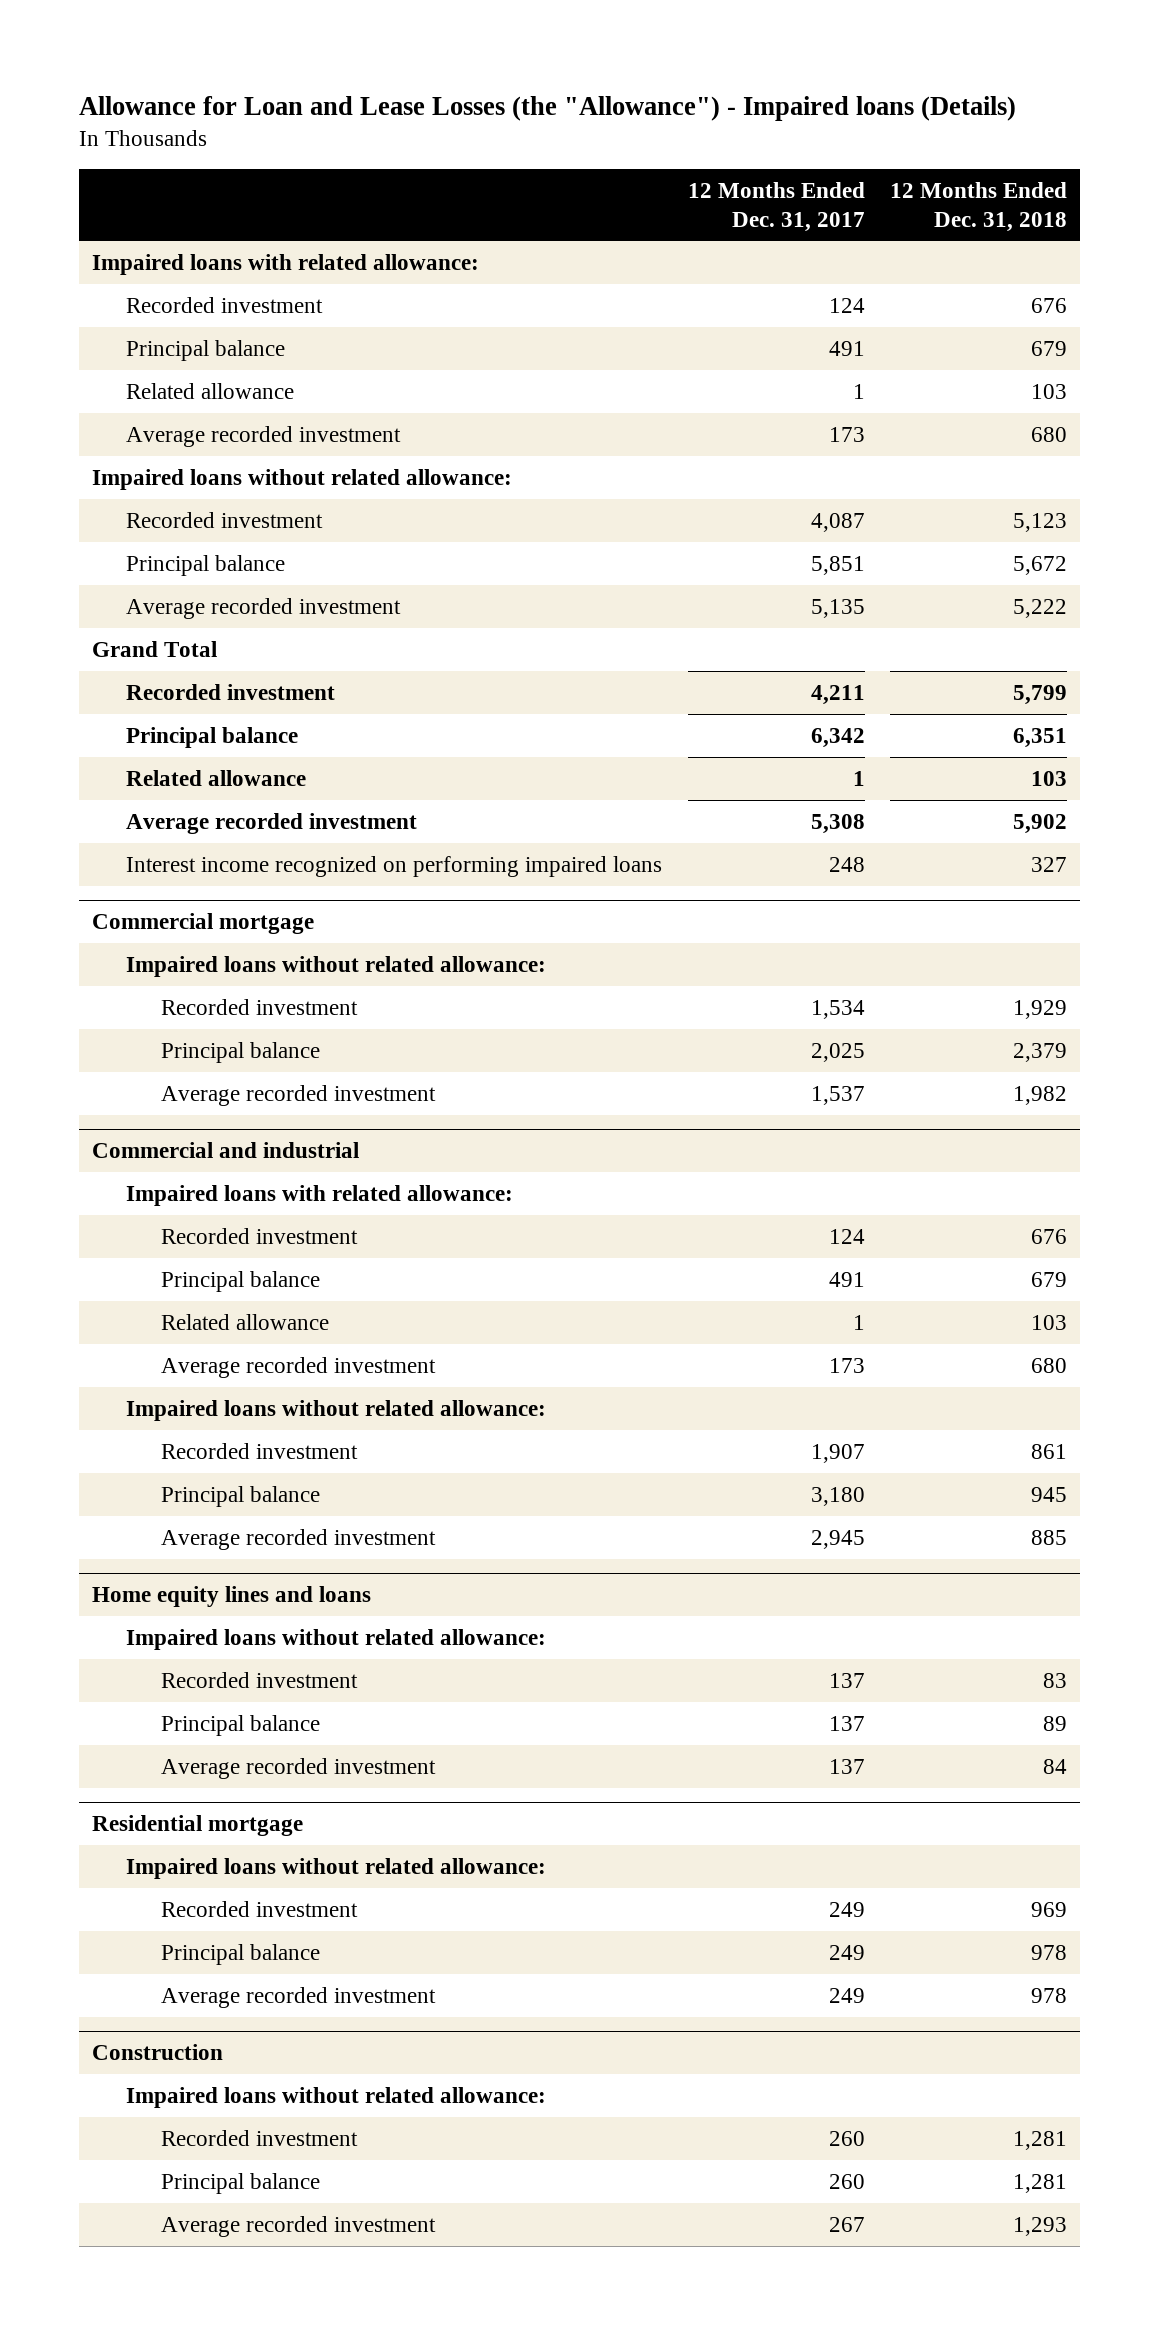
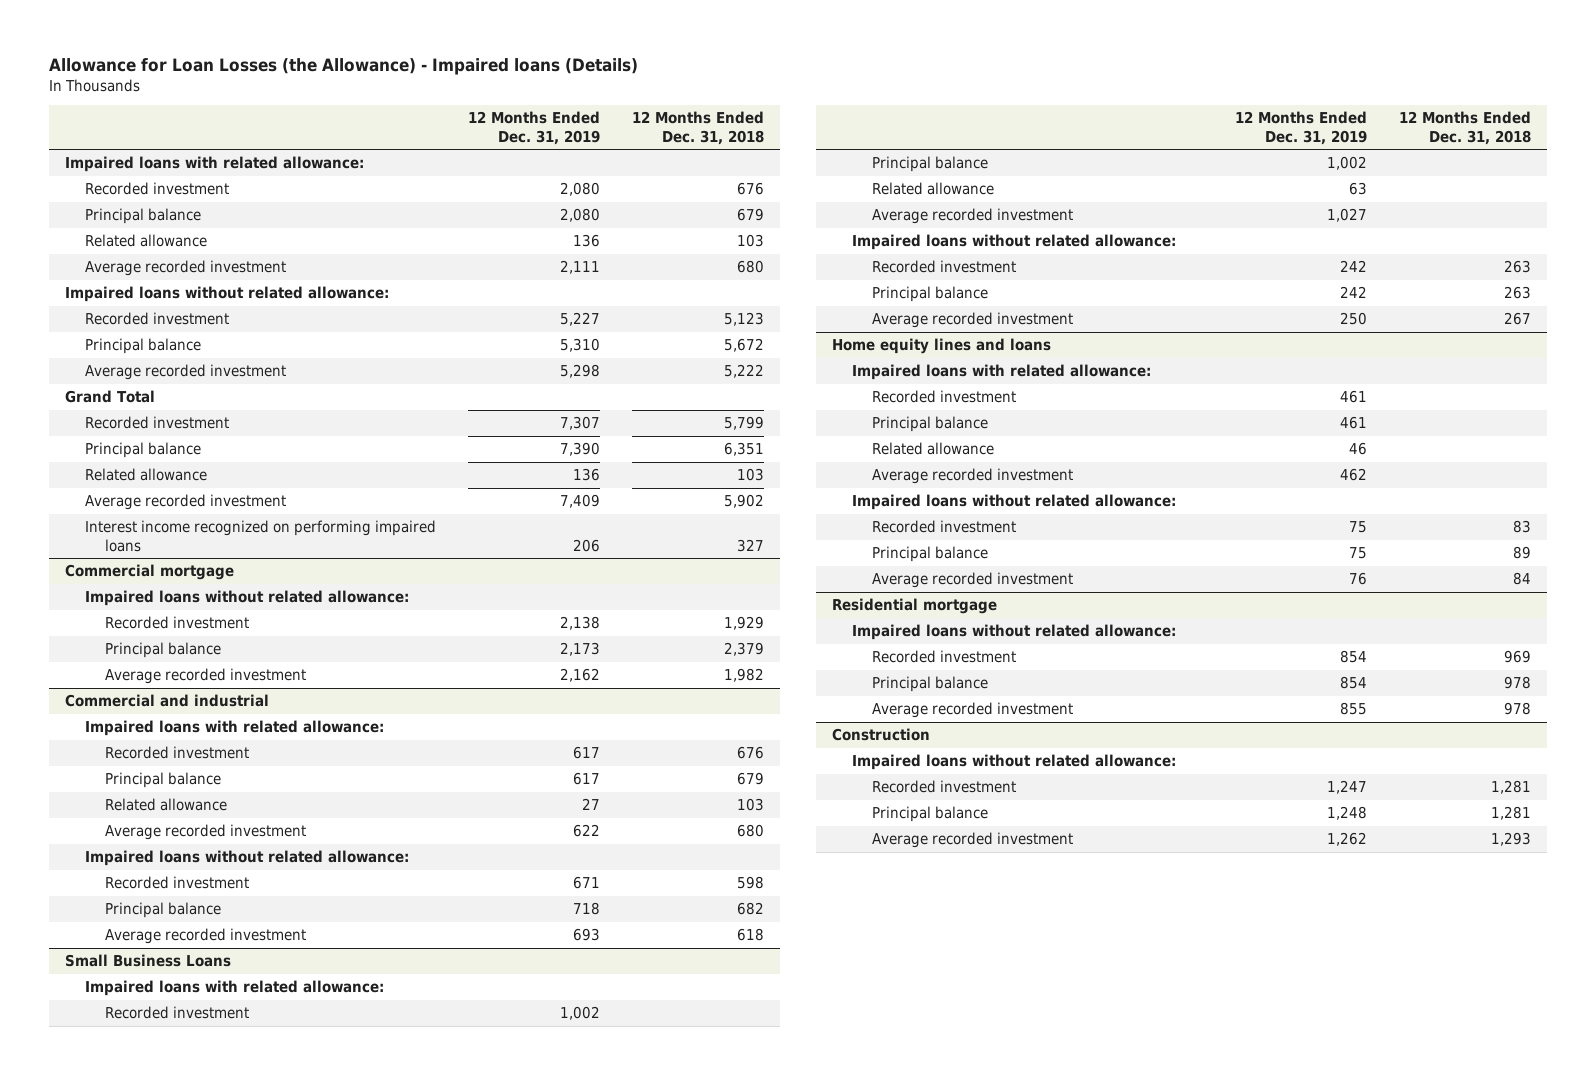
[79,95,1017,121] Allowance for Loan and Lease Losses (the "Allowance") - Impaired loans (Details) -> [48,58,638,76] Allowance for Loan Losses (the Allowance) - Impaired loans (Details)
[687,181,865,232] 12 Months Ended Dec. 31, 2017 -> none
none -> [468,111,601,145] 12 Months Ended Dec. 31, 2019
[1031,1443,1068,1459] 861 -> [737,876,765,890] 598
[1031,1486,1068,1502] 945 -> [737,902,765,916] 682
[1031,1529,1068,1545] 885 -> [737,928,765,942] 618
none -> [64,954,231,968] Small Business Loans
none -> [85,980,385,997] Impaired loans with related allowance:
none -> [105,1006,250,1020] Recorded investment
none -> [872,156,989,173] Principal balance
none -> [872,182,995,196] Related allowance
none -> [872,208,1074,225] Average recorded investment
none -> [852,234,1177,251] Impaired loans without related allowance:
none -> [872,260,1017,274] Recorded investment
none -> [872,286,989,303] Principal balance
none -> [872,312,1074,329] Average recorded investment
none -> [852,364,1152,381] Impaired loans with related allowance:
none -> [872,390,1017,404] Recorded investment
none -> [872,416,989,433] Principal balance
none -> [872,442,995,456] Related allowance
none -> [872,468,1074,485] Average recorded investment

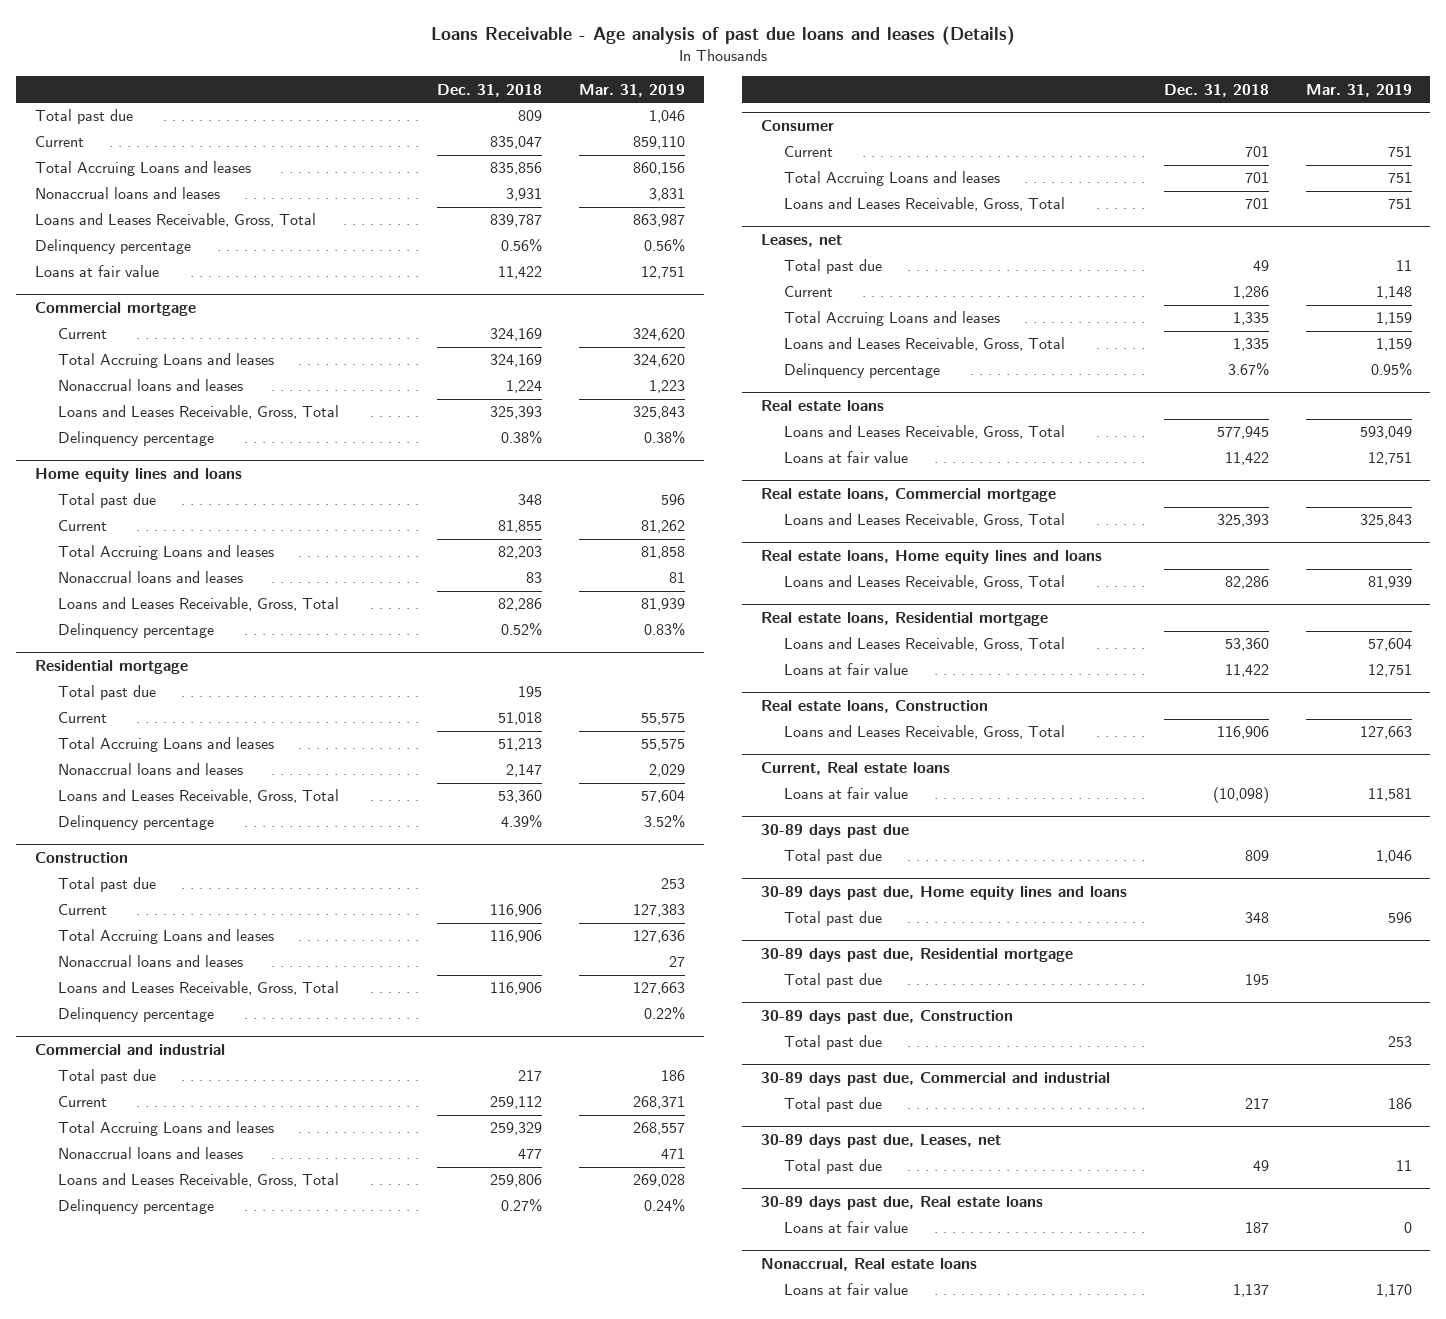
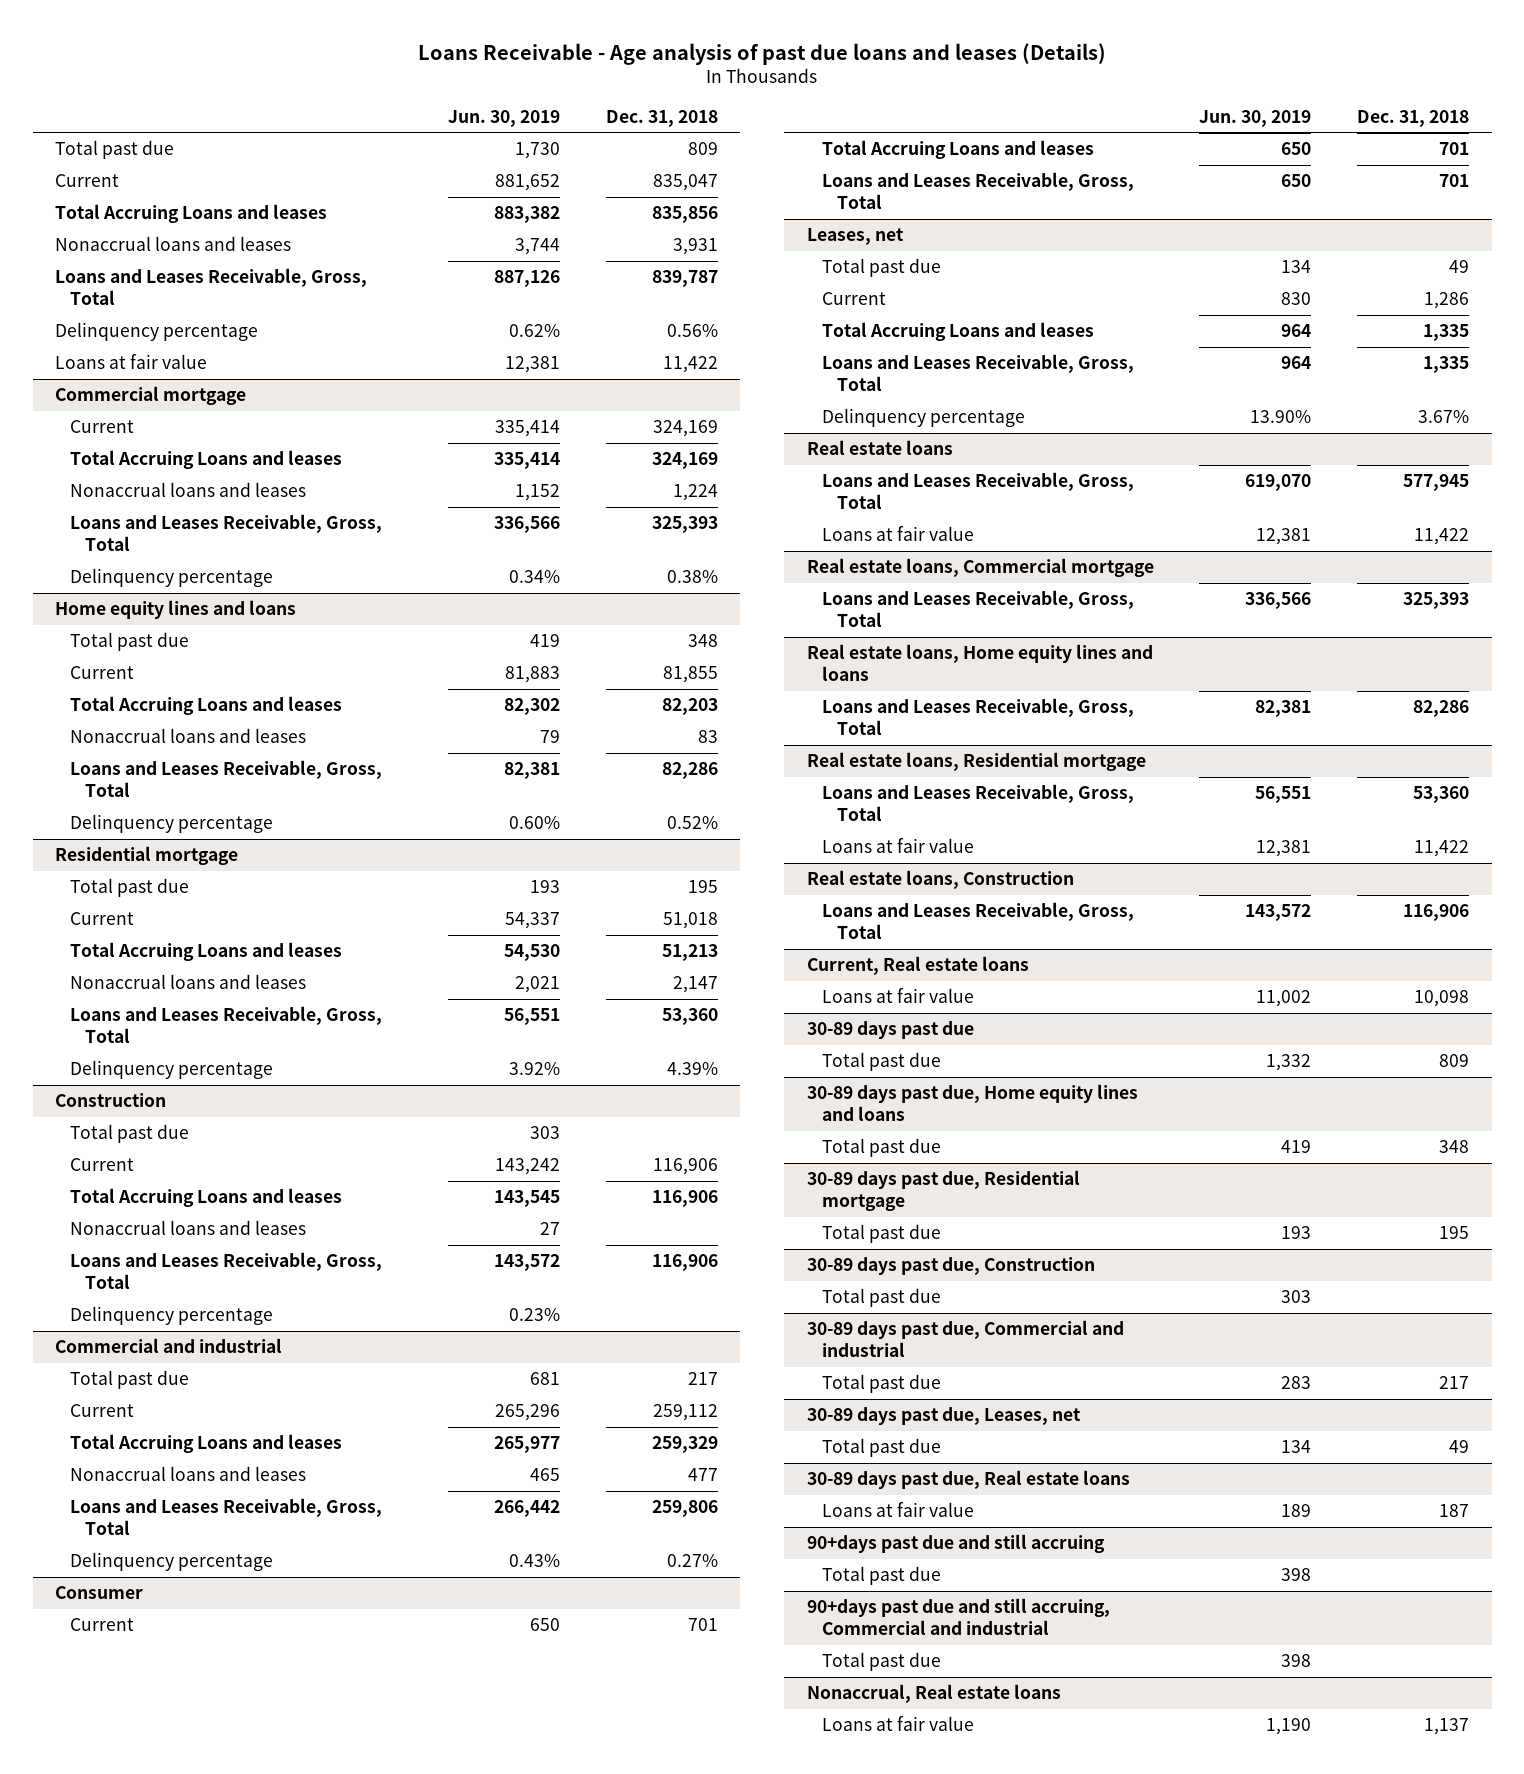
[579,83,686,97] Mar. 31, 2019 -> none
none -> [447,109,560,127] Jun. 30, 2019
[1212,787,1269,804] (10,098) -> [1413,990,1469,1008] 10,098
none -> [806,1534,1105,1554] 90+days past due and still accruing
none -> [821,1566,941,1586] Total past due
none -> [806,1598,1110,1636] 90+days past due and still accruing, Commercial and industrial
none -> [821,1652,941,1672] Total past due

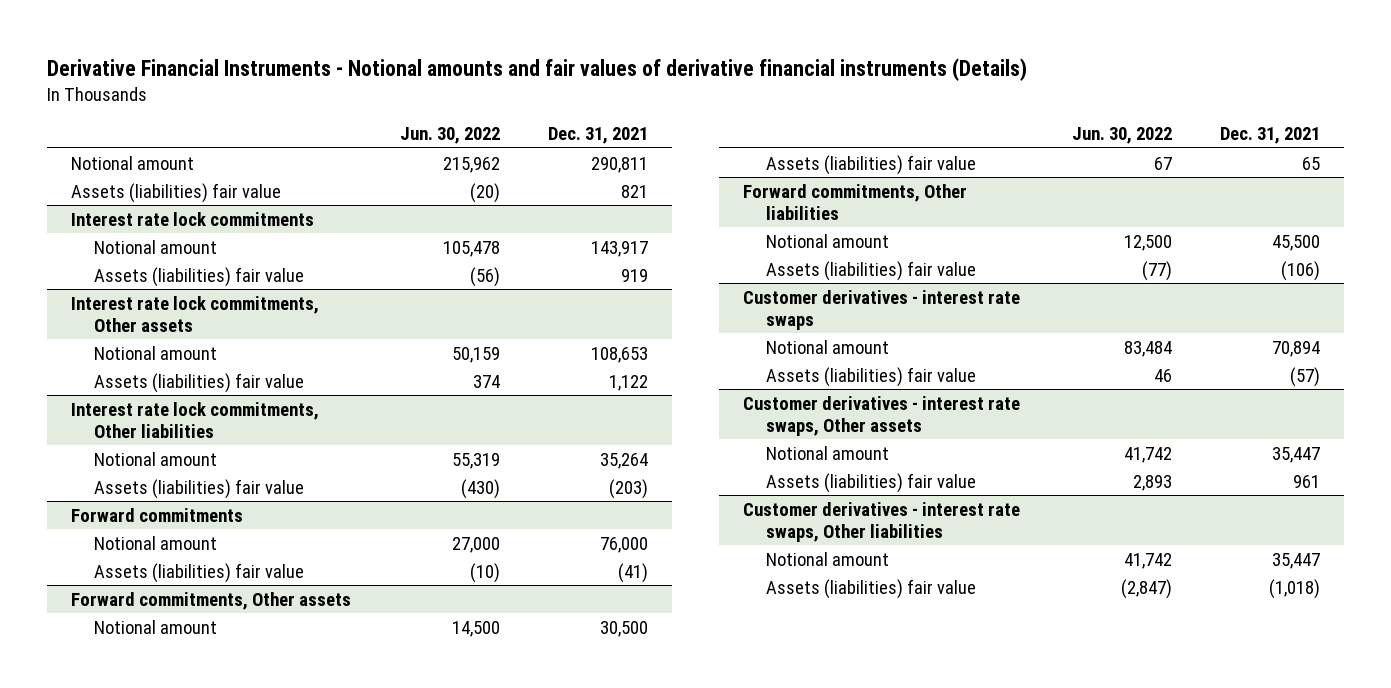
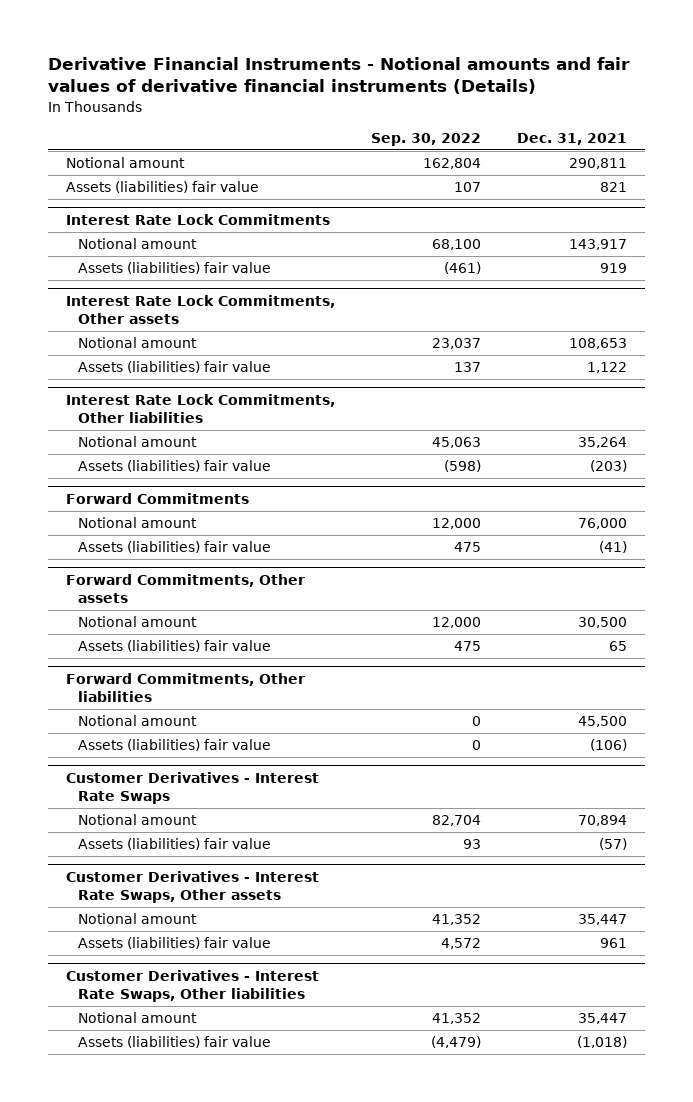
[399,127,500,145] Jun. 30, 2022 -> none
none -> [371,132,482,146] Sep. 30, 2022
[71,211,315,226] Interest rate lock commitments -> [66,214,331,226] Interest Rate Lock Commitments
[71,295,320,332] Interest rate lock commitments, Other assets -> [66,295,336,324] Interest Rate Lock Commitments, Other assets
[71,401,320,438] Interest rate lock commitments, Other liabilities -> [66,394,336,423] Interest Rate Lock Commitments, Other liabilities
[71,507,244,522] Forward commitments -> [66,493,250,505] Forward Commitments
[71,591,352,610] Forward commitments, Other assets -> [66,574,306,603] Forward Commitments, Other assets
[743,183,968,220] Forward commitments, Other liabilities -> [66,673,306,702] Forward Commitments, Other liabilities
[743,289,1021,330] Customer derivatives - interest rate swaps -> [66,772,320,804] Customer Derivatives - Interest Rate Swaps
[743,395,1021,436] Customer derivatives - interest rate swaps, Other assets -> [66,871,320,903] Customer Derivatives - Interest Rate Swaps, Other assets
[743,501,1021,542] Customer derivatives - interest rate swaps, Other liabilities -> [66,970,320,1002] Customer Derivatives - Interest Rate Swaps, Other liabilities

